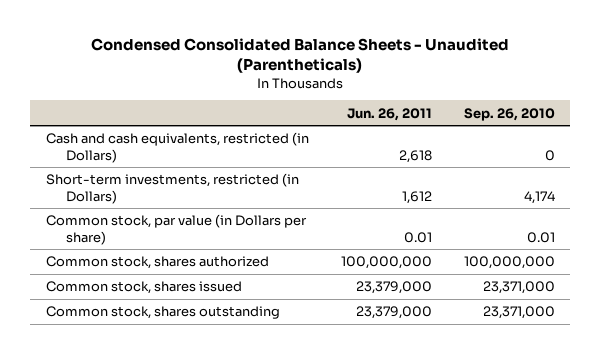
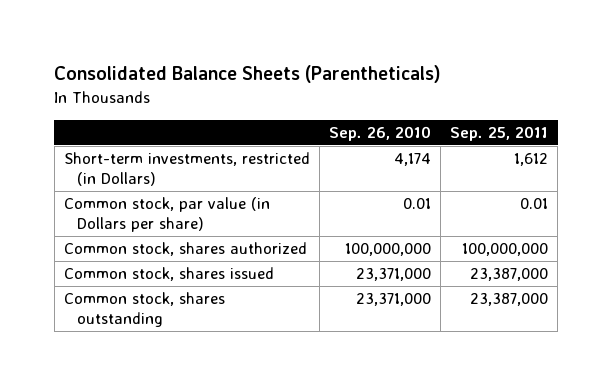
[91,38,510,74] Condensed Consolidated Balance Sheets - Unaudited (Parentheticals) -> [54,65,442,84] Consolidated Balance Sheets (Parentheticals)
[346,107,432,121] Jun. 26, 2011 -> none
none -> [450,125,549,141] Sep. 25, 2011
[46,132,310,163] Cash and cash equivalents, restricted (in Dollars) -> none

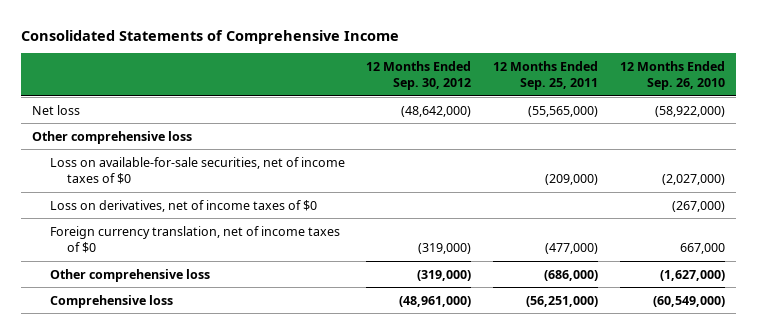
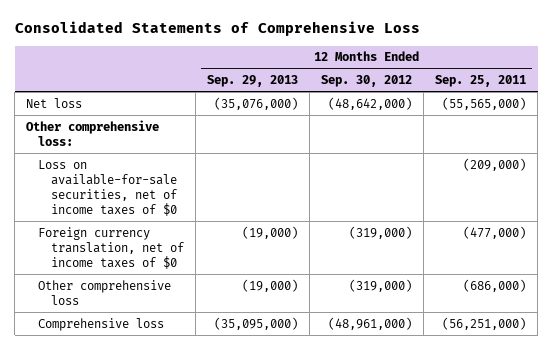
[21,29,400,44] Consolidated Statements of Comprehensive Income -> [14,21,420,37] Consolidated Statements of Comprehensive Loss
[620,61,726,91] 12 Months Ended Sep. 26, 2010 -> none
none -> [207,75,299,88] Sep. 29, 2013
[32,130,193,144] Other comprehensive loss -> [26,119,160,146] Other comprehensive loss:
[49,199,317,212] Loss on derivatives, net of income taxes of $0 -> none

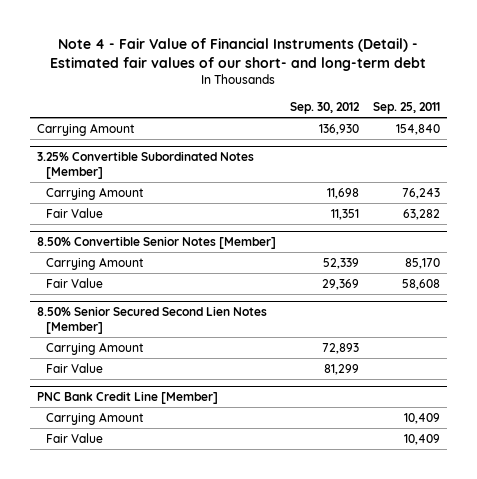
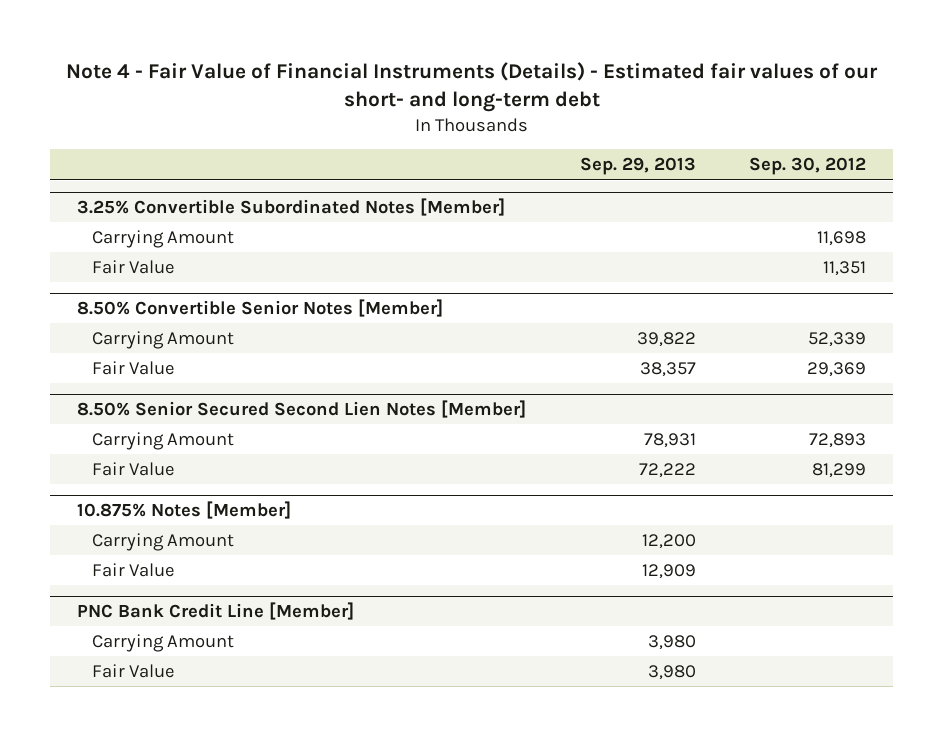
[50,37,427,71] Note 4 - Fair Value of Financial Instruments (Detail) - Estimated fair values of our short- and long-term debt -> [65,62,878,113] Note 4 - Fair Value of Financial Instruments (Details) - Estimated fair values of our short- and long-term debt
[372,102,440,115] Sep. 25, 2011 -> none
none -> [579,157,696,176] Sep. 29, 2013
[36,122,135,136] Carrying Amount -> none
none -> [76,500,291,519] 10.875% Notes [Member]
none -> [91,532,234,551] Carrying Amount
none -> [91,562,175,577] Fair Value

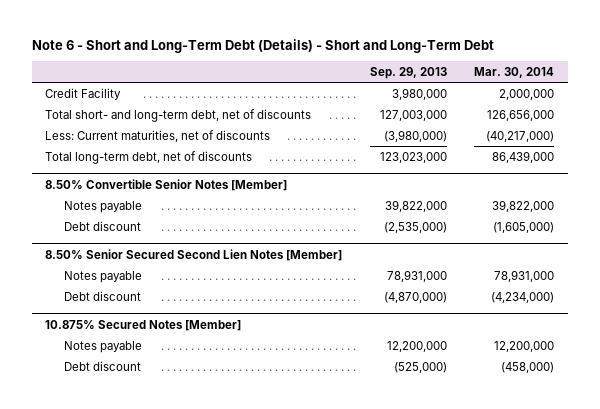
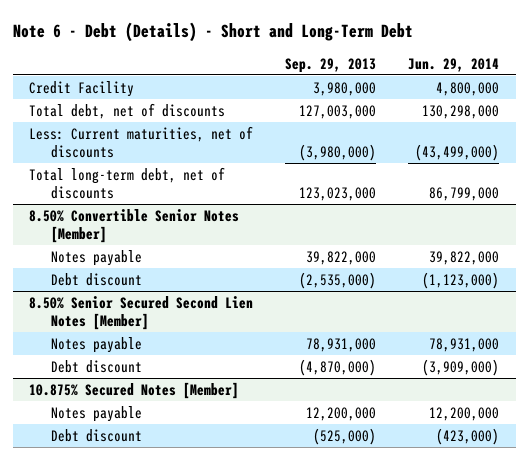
[31,38,494,53] Note 6 - Short and Long-Term Debt (Details) - Short and Long-Term Debt -> [13,21,414,42] Note 6 - Debt (Details) - Short and Long-Term Debt
[474,66,555,78] Mar. 30, 2014 -> none
none -> [408,57,500,72] Jun. 29, 2014
[45,108,312,122] Total short- and long-term debt, net of discounts -> [29,102,226,119] Total debt, net of discounts

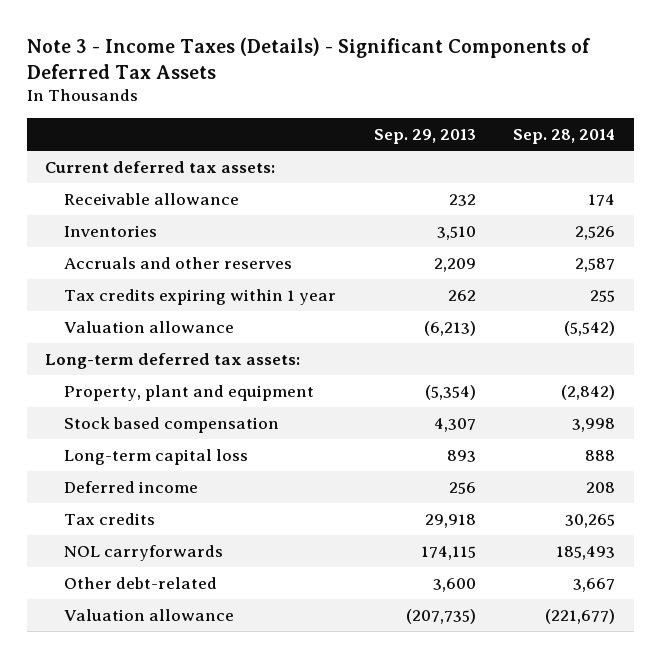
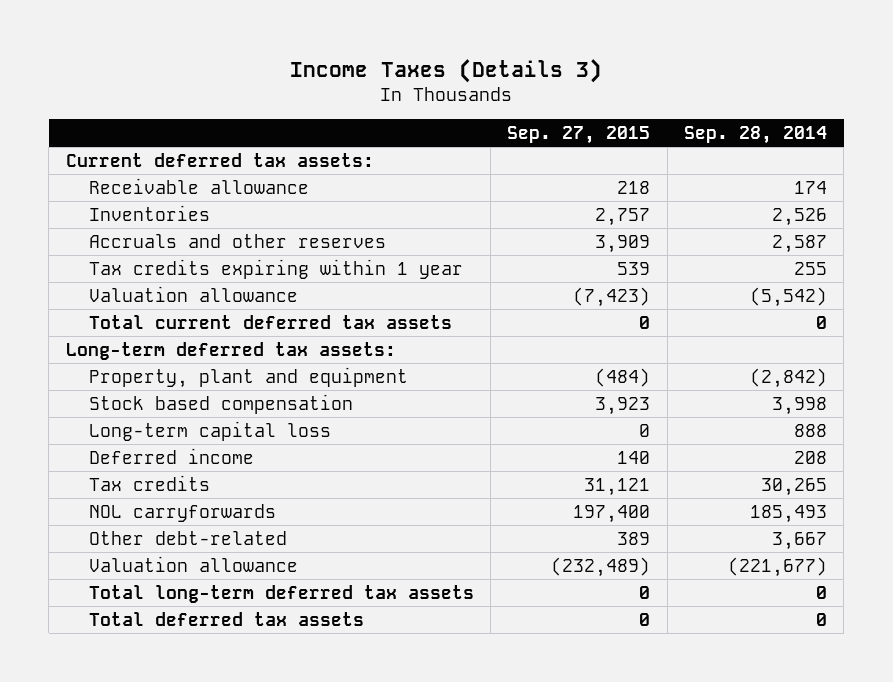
[26,36,590,79] Note 3 - Income Taxes (Details) - Significant Components of Deferred Tax Assets -> [290,58,603,83] Income Taxes (Details 3)
[373,128,476,144] Sep. 29, 2013 -> none
none -> [507,125,651,144] Sep. 27, 2015
none -> [88,314,452,329] Total current deferred tax assets
none -> [88,584,474,603] Total long-term deferred tax assets
none -> [88,611,364,626] Total deferred tax assets

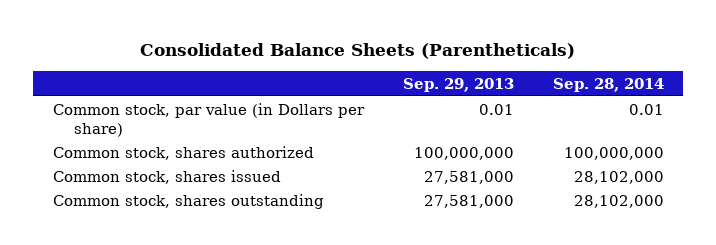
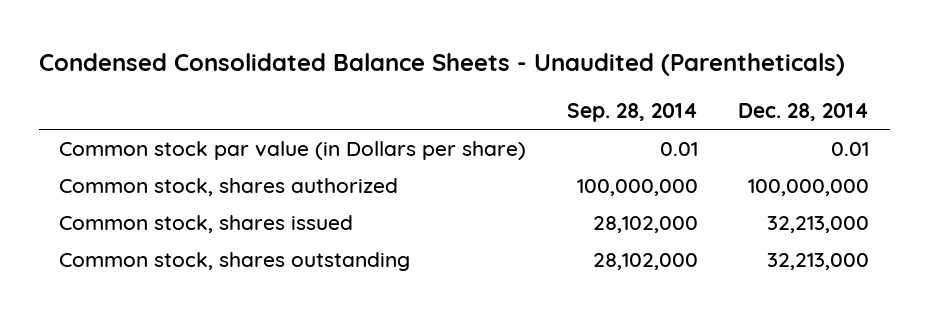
[140,43,576,60] Consolidated Balance Sheets (Parentheticals) -> [38,53,845,77] Condensed Consolidated Balance Sheets - Unaudited (Parentheticals)
[402,77,514,92] Sep. 29, 2013 -> none
none -> [738,103,870,122] Dec. 28, 2014
[52,102,365,137] Common stock, par value (in Dollars per share) -> [59,140,527,160] Common stock par value (in Dollars per share)

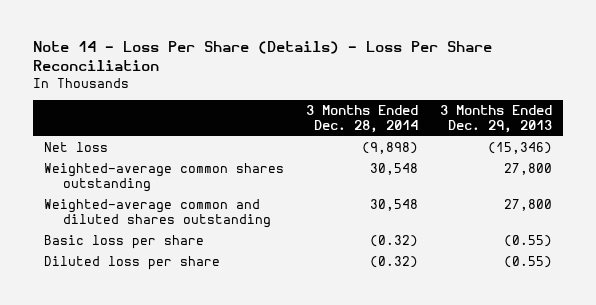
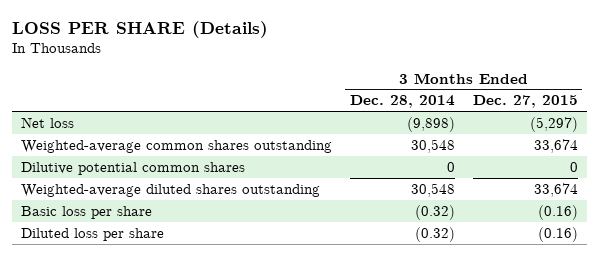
[33,41,493,72] Note 14 - Loss Per Share (Details) - Loss Per Share Reconciliation -> [11,21,268,39] LOSS PER SHARE (Details)
[440,105,553,133] 3 Months Ended Dec. 29, 2013 -> none
none -> [472,95,578,109] Dec. 27, 2015
none -> [20,161,245,175] Dilutive potential common shares
[44,199,271,228] Weighted-average common and diluted shares outstanding -> [20,183,320,197] Weighted-average diluted shares outstanding

